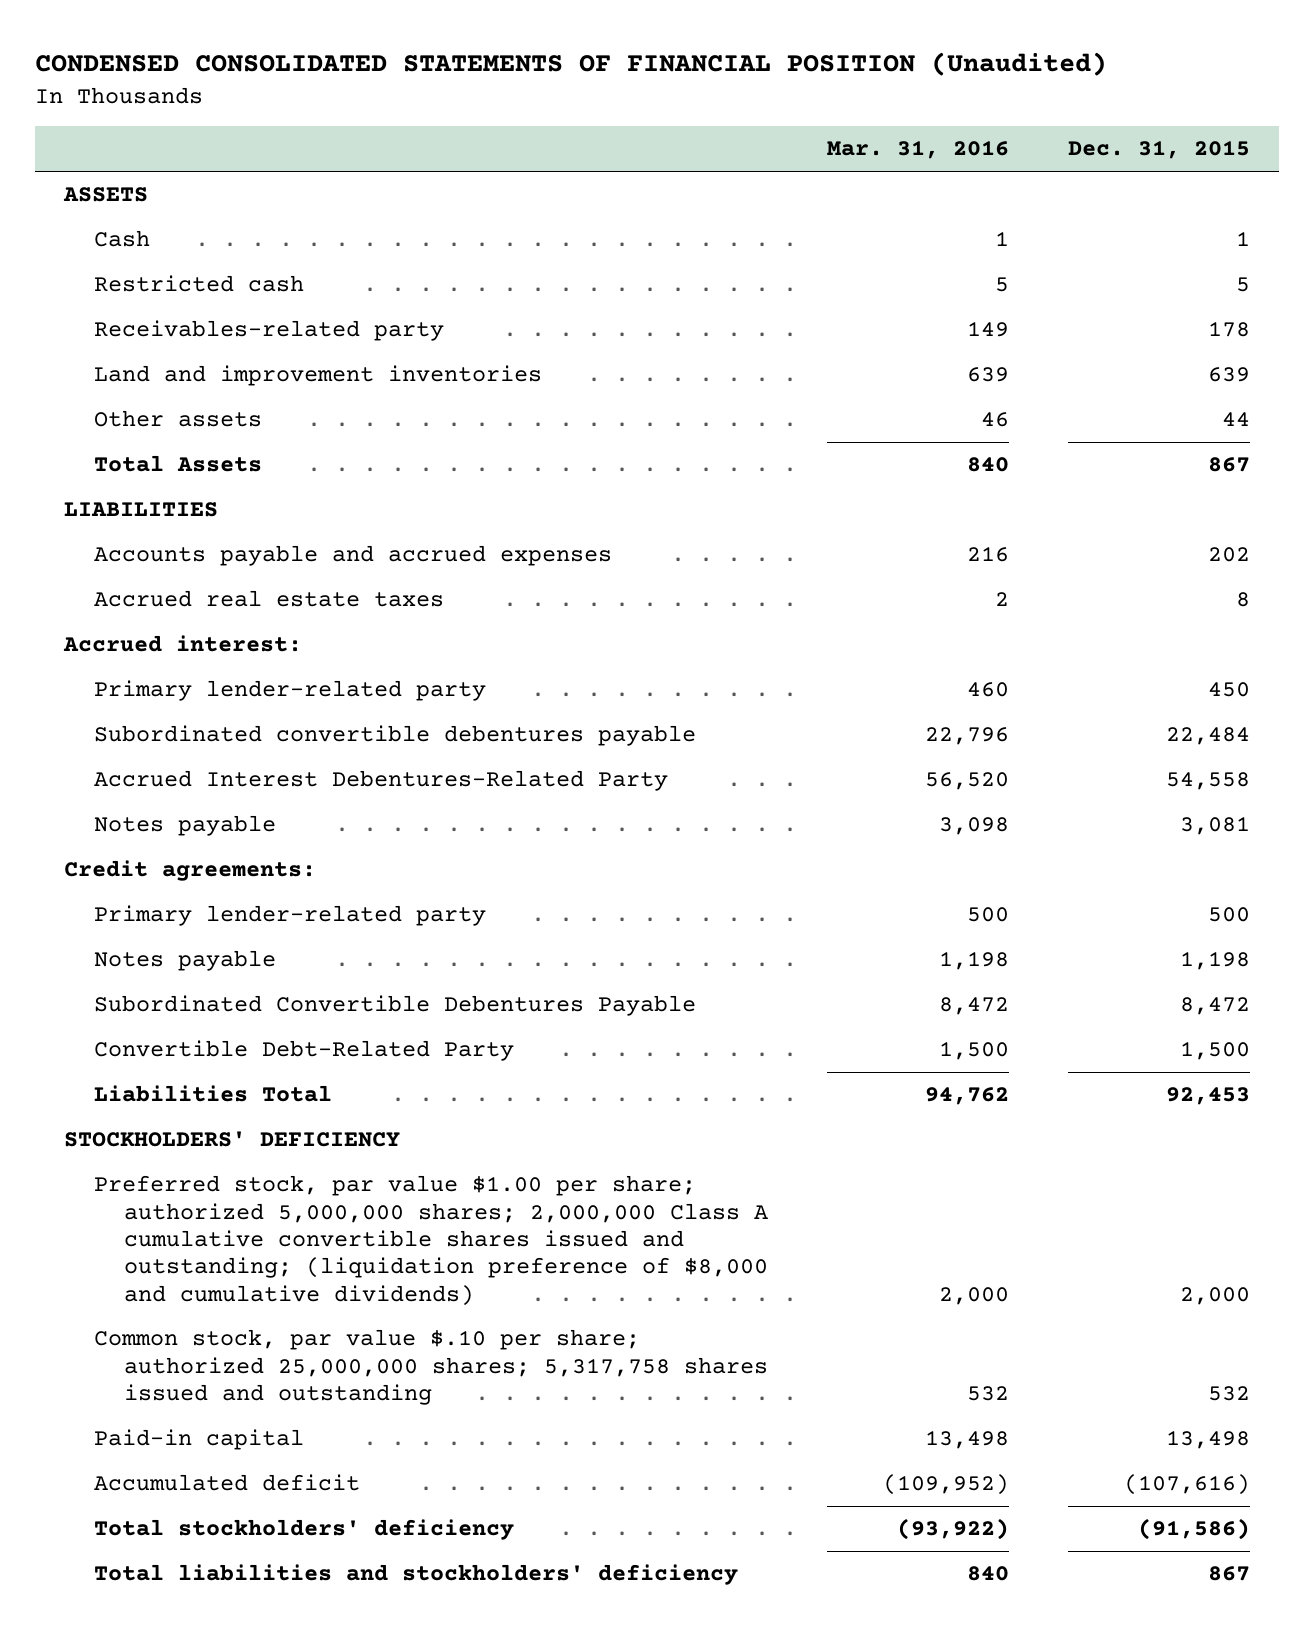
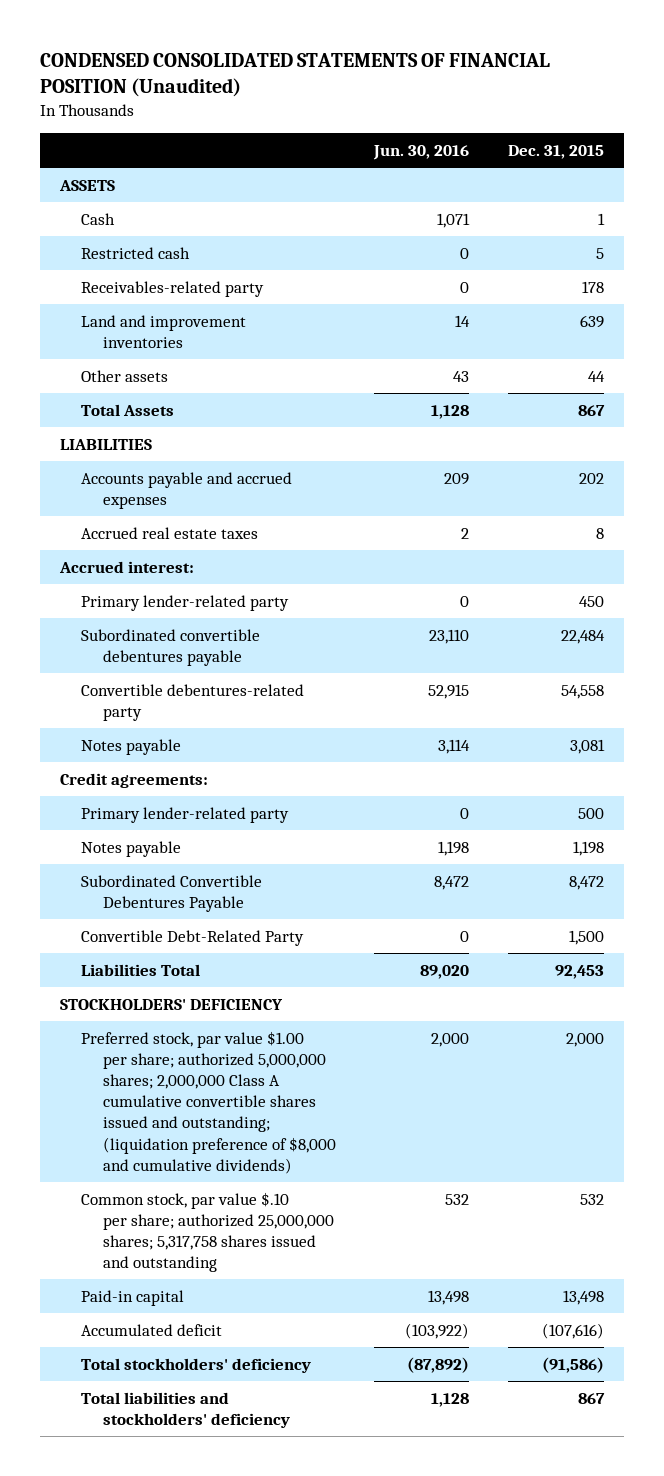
[826,140,1009,160] Mar. 31, 2016 -> none
none -> [373,145,470,161] Jun. 30, 2016
[93,770,668,792] Accrued Interest Debentures-Related Party -> [81,683,305,721] Convertible debentures-related party

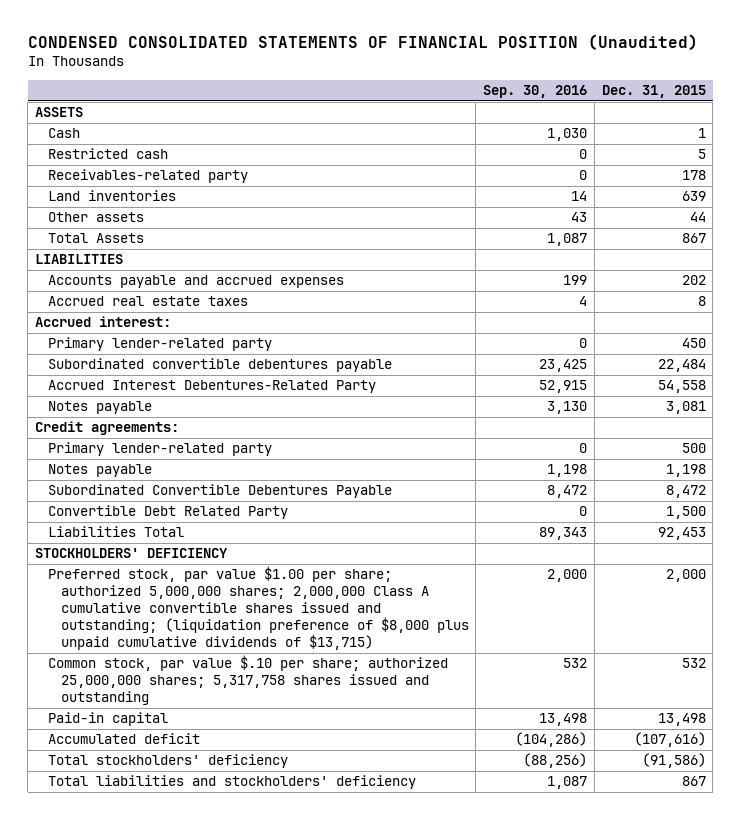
[373,145,470,161] Jun. 30, 2016 -> none
none -> [483,85,588,99] Sep. 30, 2016
[81,314,247,348] Land and improvement inventories -> [47,190,176,202] Land inventories
[81,683,305,721] Convertible debentures-related party -> [47,380,376,394] Accrued Interest Debentures-Related Party
[81,929,305,946] Convertible Debt-Related Party -> [47,505,288,520] Convertible Debt Related Party
[81,1030,336,1174] Preferred stock, par value $1.00 per share; authorized 5,000,000 shares; 2,000,000 Class A cumulative convertible shares issued and outstanding; (liquidation preference of $8,000 and cumulative dividends) -> [47,566,469,651] Preferred stock, par value $1.00 per share; authorized 5,000,000 shares; 2,000,000 Class A cumulative convertible shares issued and outstanding; (liquidation preference of $8,000 plus unpaid cumulative dividends of $13,715)

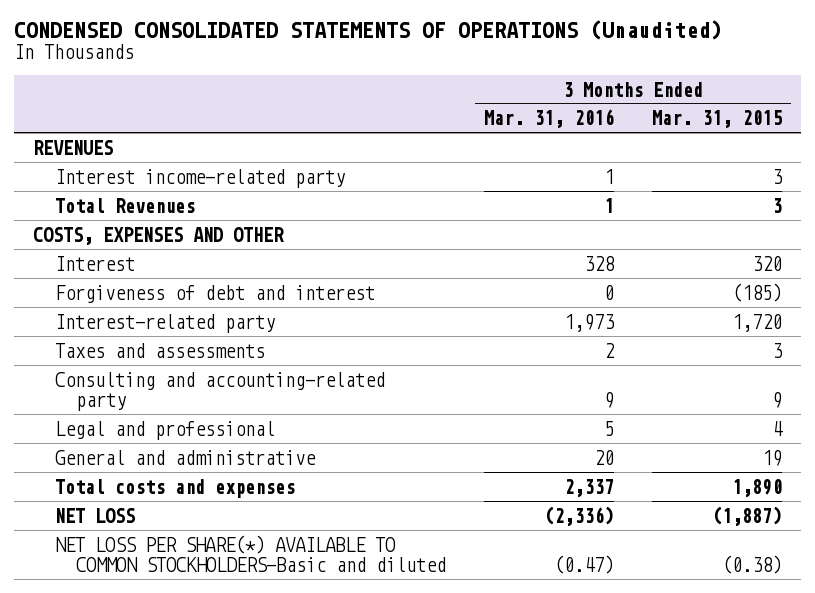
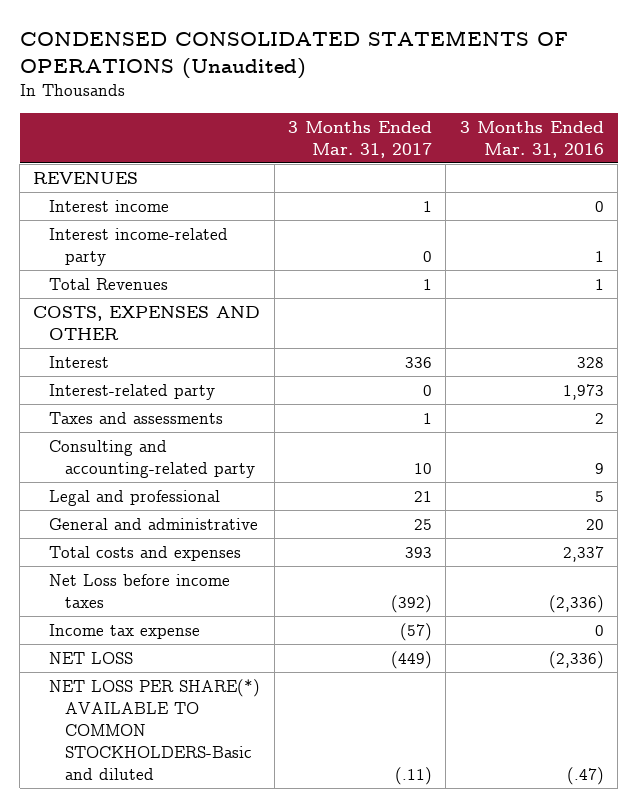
[651,110,782,129] Mar. 31, 2015 -> none
none -> [288,120,433,158] 3 Months Ended Mar. 31, 2017
none -> [48,199,169,212] Interest income
[54,284,375,303] Forgiveness of debt and interest -> none
none -> [48,573,230,608] Net Loss before income taxes
none -> [48,623,200,639] Income tax expense
[554,554,615,574] (0.47) -> [566,767,604,786] (.47)

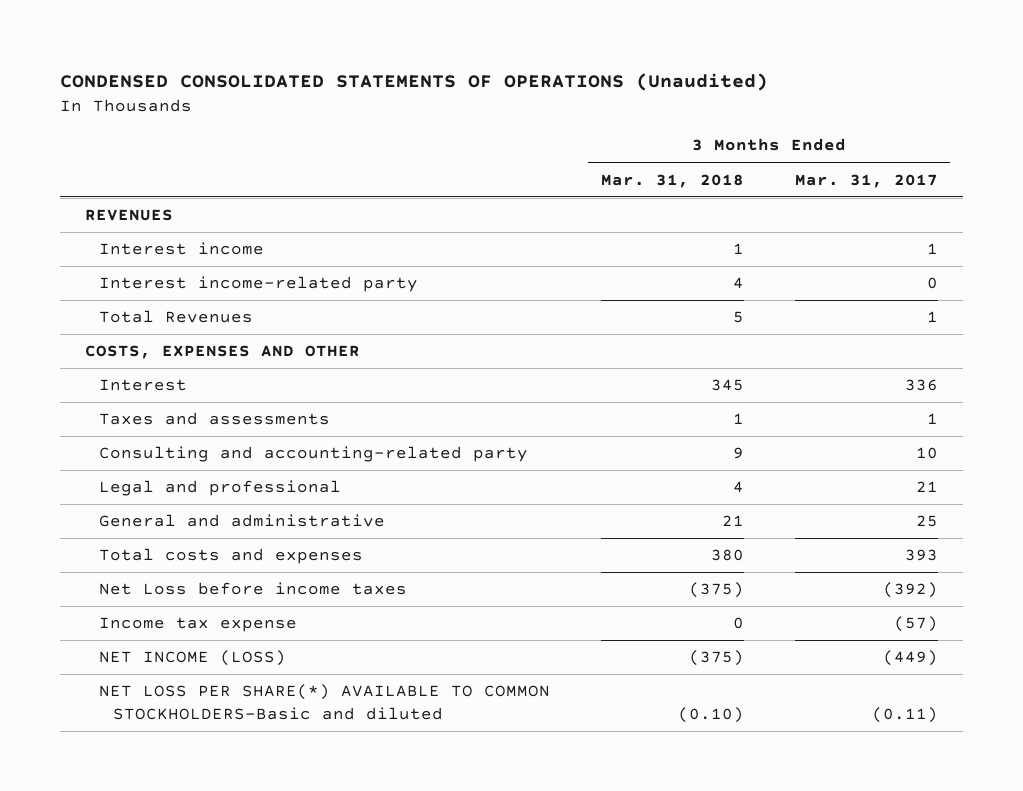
[459,120,604,158] 3 Months Ended Mar. 31, 2016 -> none
none -> [600,173,744,188] Mar. 31, 2018
[48,383,215,400] Interest-related party -> none
[48,651,133,664] NET LOSS -> [98,650,286,667] NET INCOME (LOSS)
[395,767,433,786] (.11) -> [871,706,938,723] (0.11)

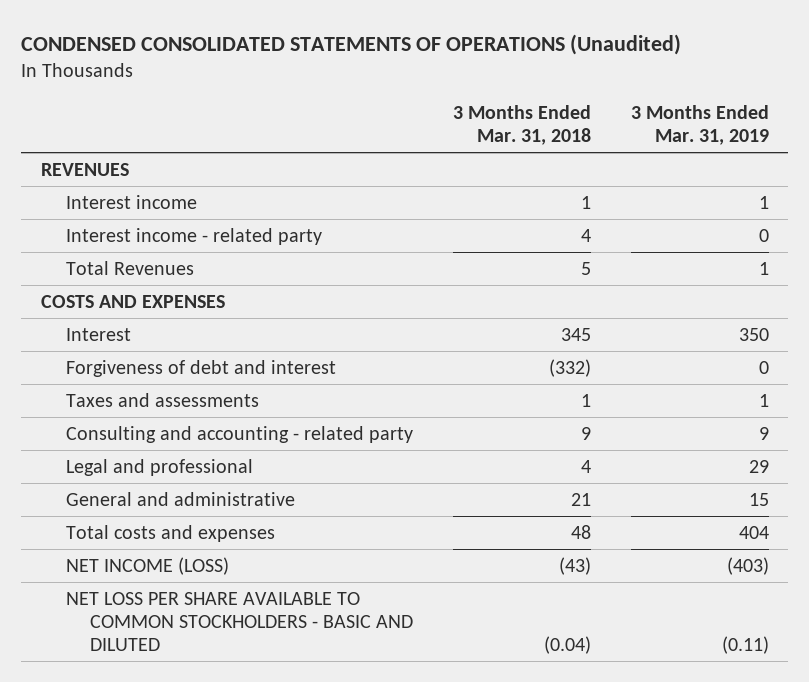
[794,173,938,188] Mar. 31, 2017 -> none
none -> [630,104,769,145] 3 Months Ended Mar. 31, 2019
[98,276,418,293] Interest income-related party -> [65,227,322,245] Interest income - related party
[85,345,361,360] COSTS, EXPENSES AND OTHER -> [40,294,225,308] COSTS AND EXPENSES
none -> [65,359,336,377] Forgiveness of debt and interest
[98,446,528,463] Consulting and accounting-related party -> [65,425,413,443] Consulting and accounting - related party
[98,582,407,596] Net Loss before income taxes -> none
[98,617,297,633] Income tax expense -> none
[710,549,744,562] 380 -> [570,524,591,539] 48
[688,650,744,667] (375) -> [558,556,591,575] (43)
[98,684,550,720] NET LOSS PER SHARE(*) AVAILABLE TO COMMON STOCKHOLDERS-Basic and diluted -> [65,591,414,651] NET LOSS PER SHARE AVAILABLE TO COMMON STOCKHOLDERS - BASIC AND DILUTED
[677,706,744,723] (0.10) -> [543,635,591,654] (0.04)

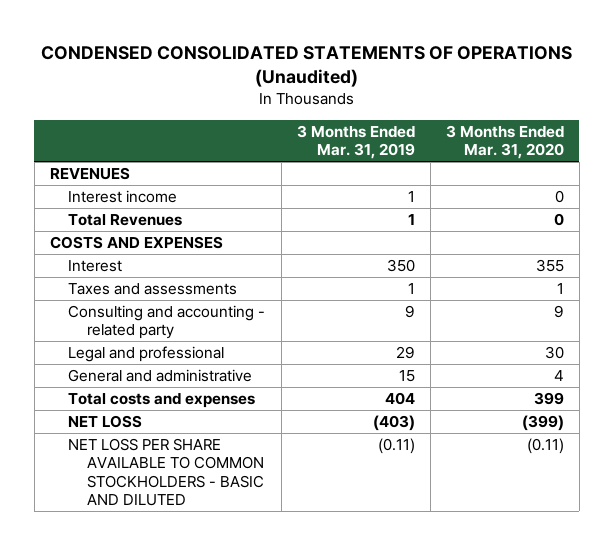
[452,104,591,145] 3 Months Ended Mar. 31, 2018 -> none
none -> [445,124,564,160] 3 Months Ended Mar. 31, 2020
[65,227,322,245] Interest income - related party -> none
[65,359,336,377] Forgiveness of debt and interest -> none
[65,556,229,575] NET INCOME (LOSS) -> [68,414,143,428] NET LOSS

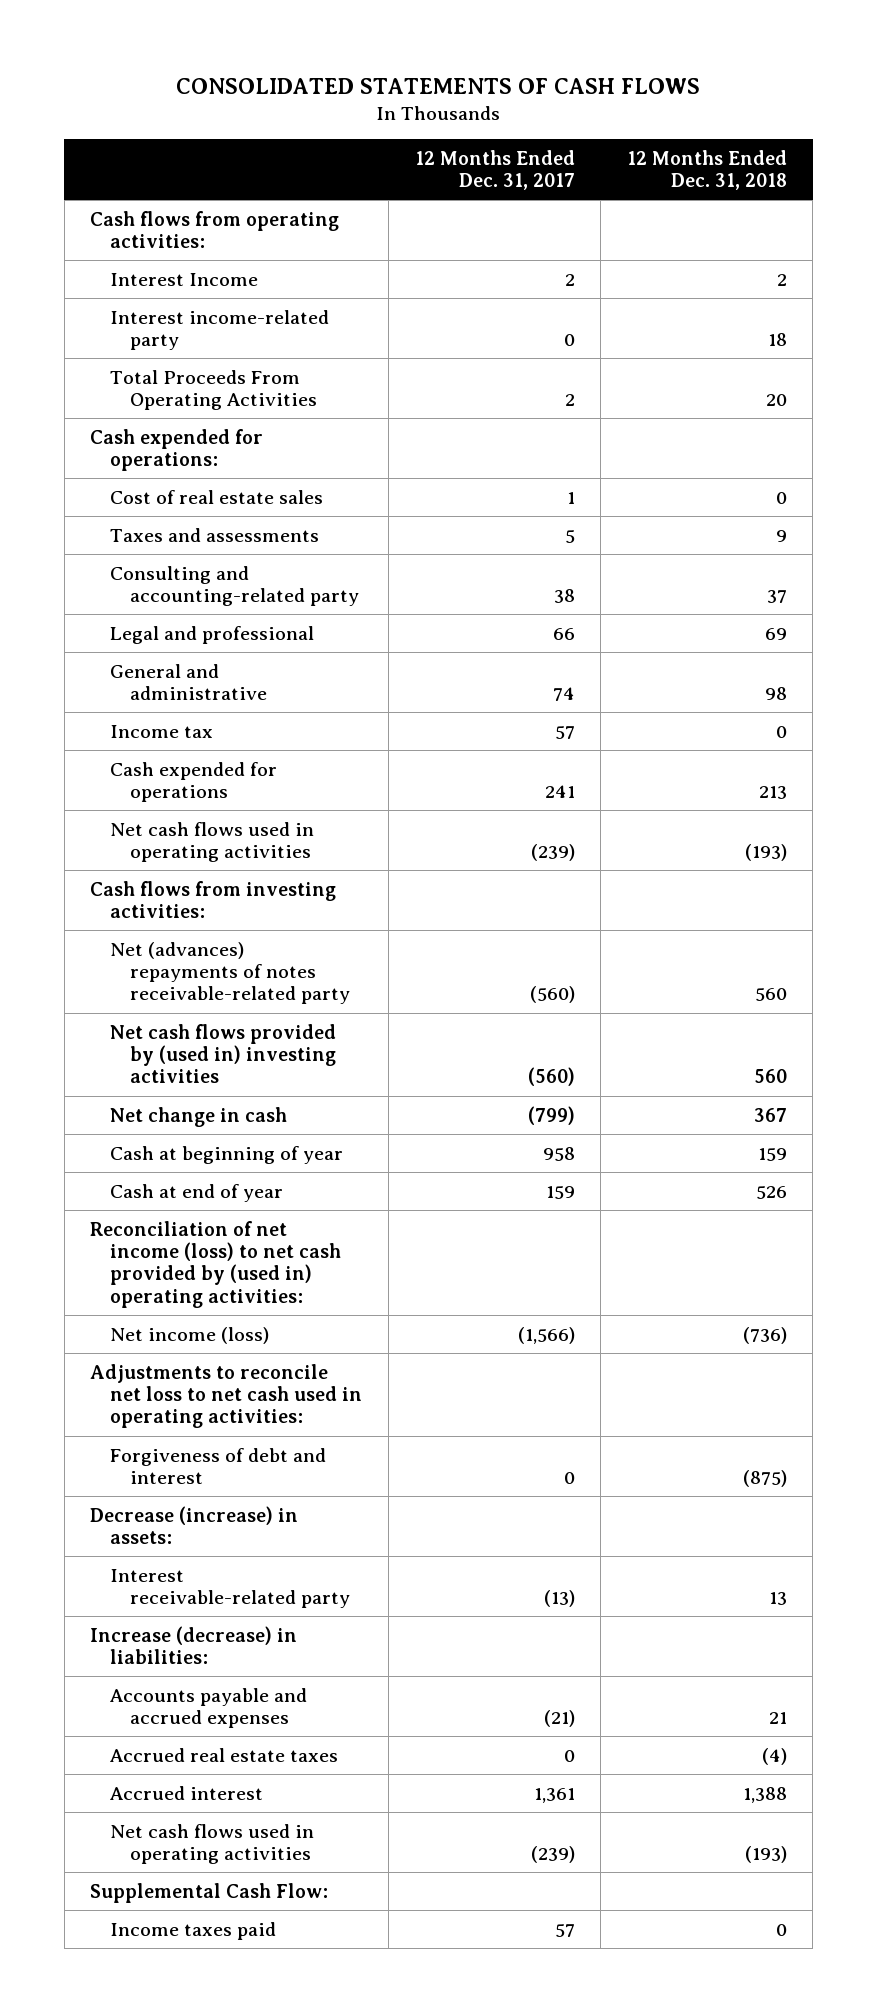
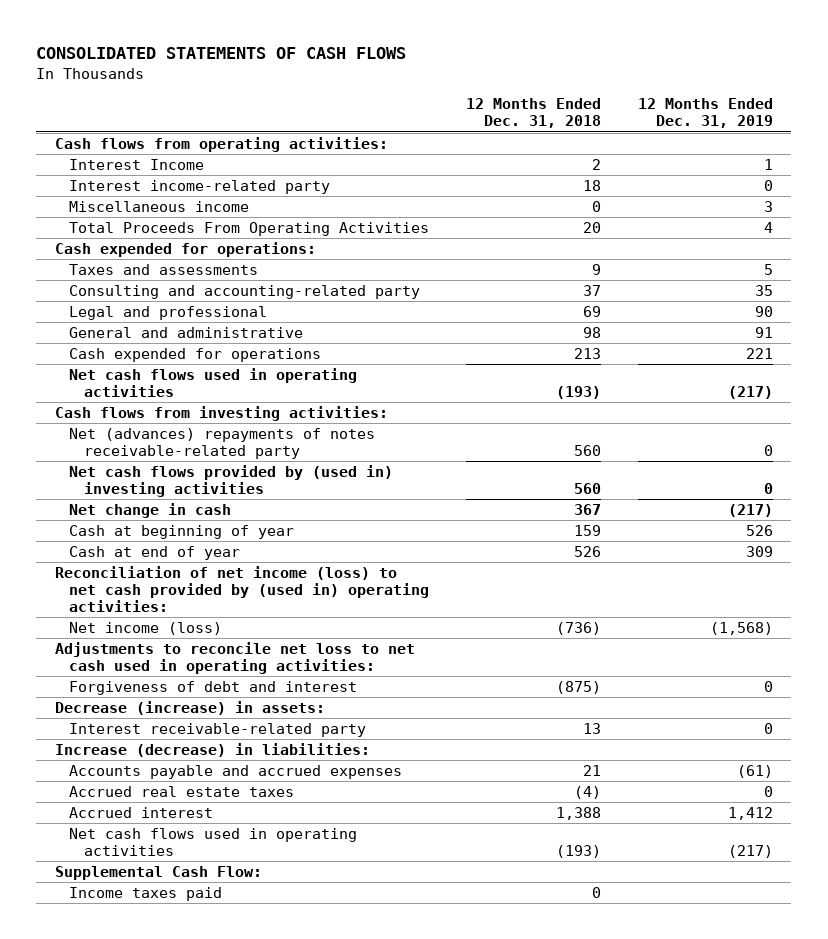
[414,149,575,191] 12 Months Ended Dec. 31, 2017 -> none
none -> [637,98,773,129] 12 Months Ended Dec. 31, 2019
none -> [69,200,250,212] Miscellaneous income
[110,489,324,504] Cost of real estate sales -> none
[110,724,214,738] Income tax -> none

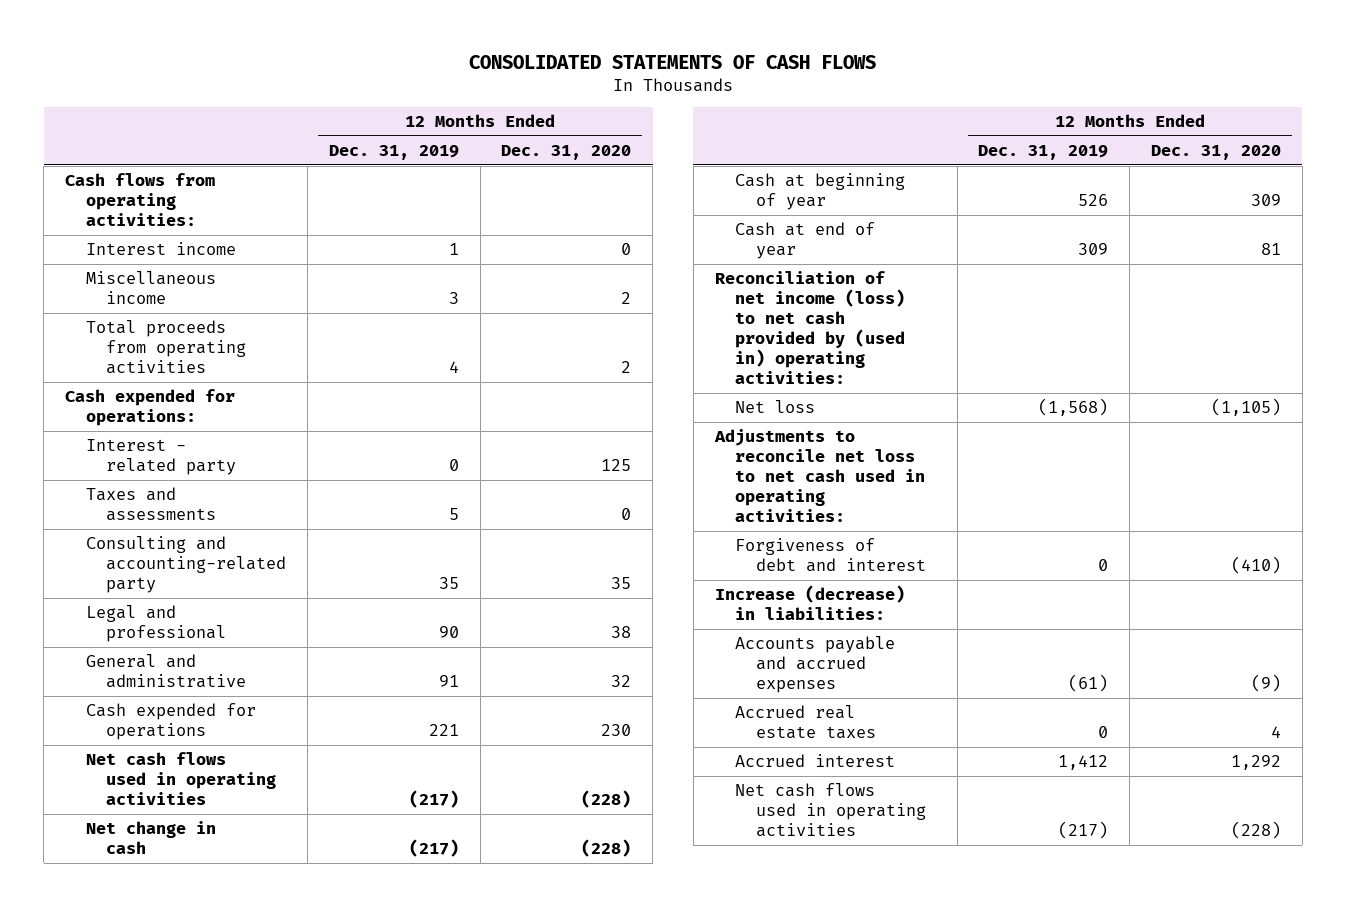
[466,98,602,129] 12 Months Ended Dec. 31, 2018 -> none
none -> [501,144,632,160] Dec. 31, 2020
[69,179,331,194] Interest income-related party -> none
[69,158,205,170] Interest Income -> [85,241,236,255] Interest income
[69,221,430,236] Total Proceeds From Operating Activities -> [85,319,247,375] Total proceeds from operating activities
none -> [85,438,237,476] Interest - related party
[54,405,388,421] Cash flows from investing activities: -> none
[69,427,376,459] Net (advances) repayments of notes receivable-related party -> none
[69,464,394,497] Net cash flows provided by (used in) investing activities -> none
[69,621,223,635] Net income (loss) -> [735,399,816,413] Net loss
[54,700,325,715] Decrease (increase) in assets: -> none
[69,722,367,737] Interest receivable-related party -> none
[54,865,262,880] Supplemental Cash Flow: -> none
[69,886,223,901] Income taxes paid -> none

